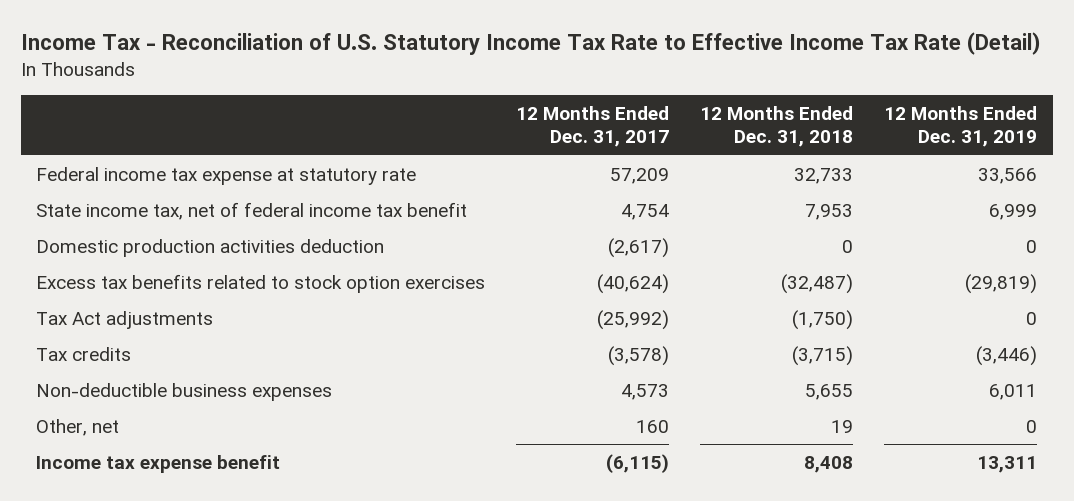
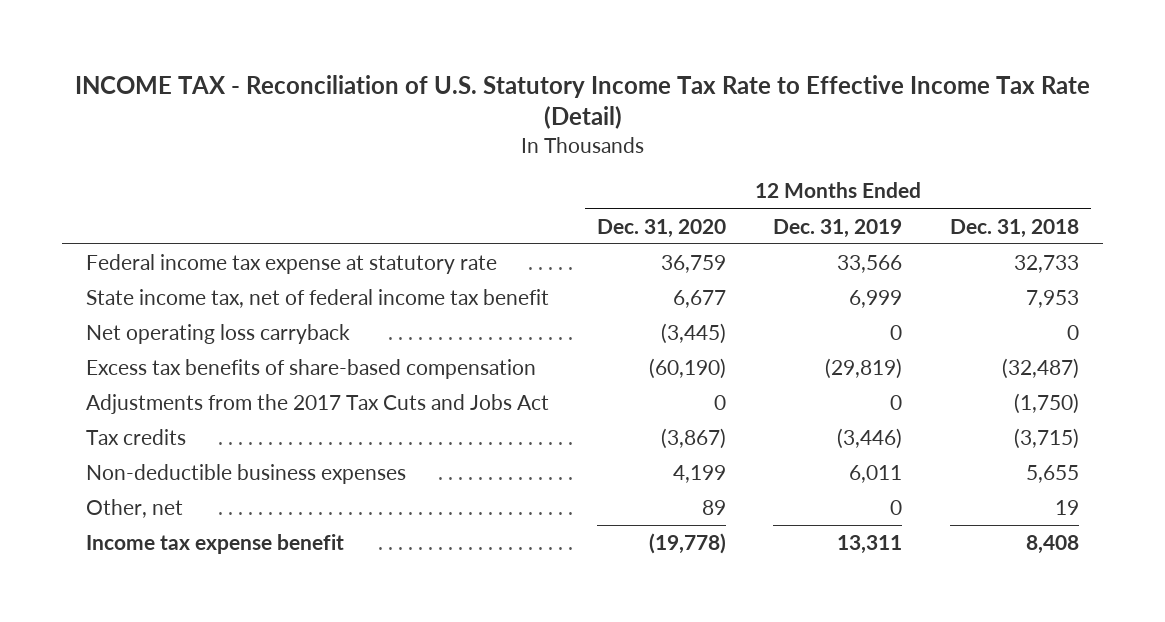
[21,32,1042,56] Income Tax - Reconciliation of U.S. Statutory Income Tax Rate to Effective Income Tax Rate (Detail) -> [74,74,1090,130] INCOME TAX - Reconciliation of U.S. Statutory Income Tax Rate to Effective Income Tax Rate (Detail)
[516,105,670,148] 12 Months Ended Dec. 31, 2017 -> none
none -> [596,218,726,238] Dec. 31, 2020
[36,238,385,257] Domestic production activities deduction -> none
none -> [86,324,351,345] Net operating loss carryback
[36,273,486,293] Excess tax benefits related to stock option exercises -> [86,359,537,380] Excess tax benefits of share-based compensation
[36,310,214,329] Tax Act adjustments -> [86,394,550,415] Adjustments from the 2017 Tax Cuts and Jobs Act

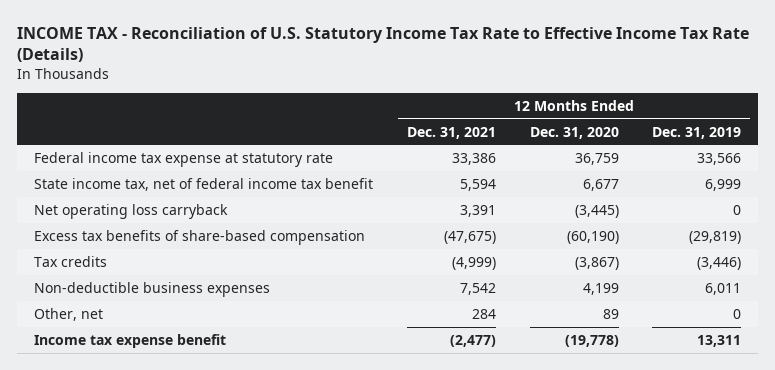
[74,74,1090,130] INCOME TAX - Reconciliation of U.S. Statutory Income Tax Rate to Effective Income Tax Rate (Detail) -> [17,26,750,63] INCOME TAX - Reconciliation of U.S. Statutory Income Tax Rate to Effective Income Tax Rate (Details)
[949,218,1079,238] Dec. 31, 2018 -> none
none -> [406,126,496,139] Dec. 31, 2021
[86,394,550,415] Adjustments from the 2017 Tax Cuts and Jobs Act -> none

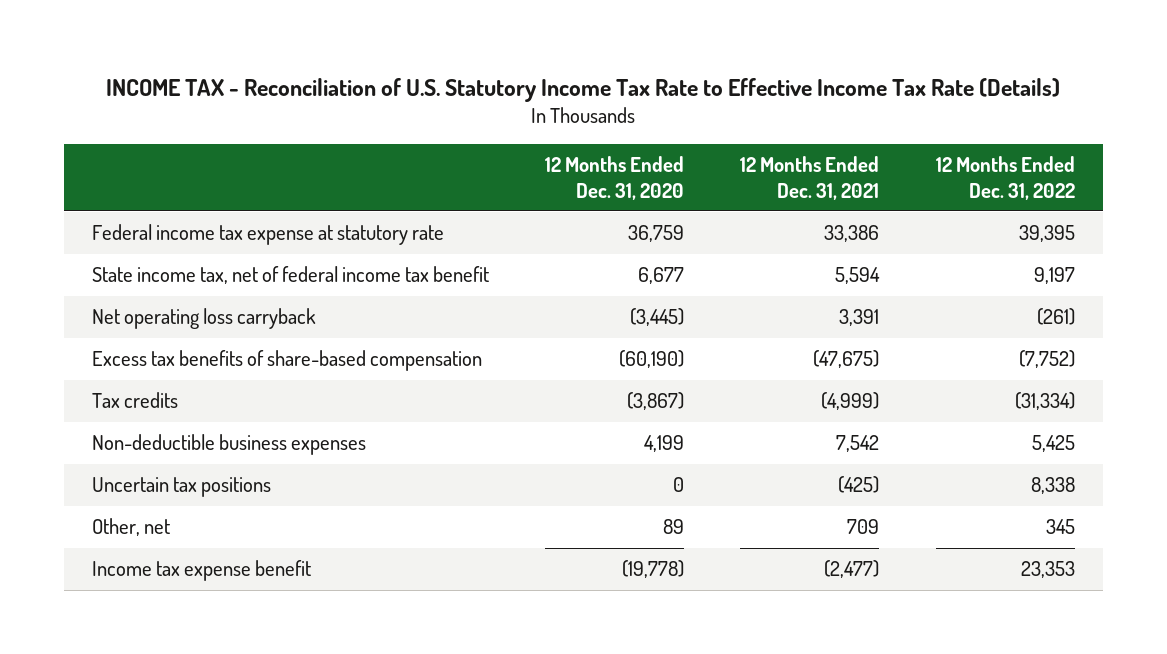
[652,126,742,139] Dec. 31, 2019 -> none
none -> [935,155,1075,200] 12 Months Ended Dec. 31, 2022
none -> [92,477,272,498] Uncertain tax positions
[471,308,496,319] 284 -> [847,519,880,535] 709

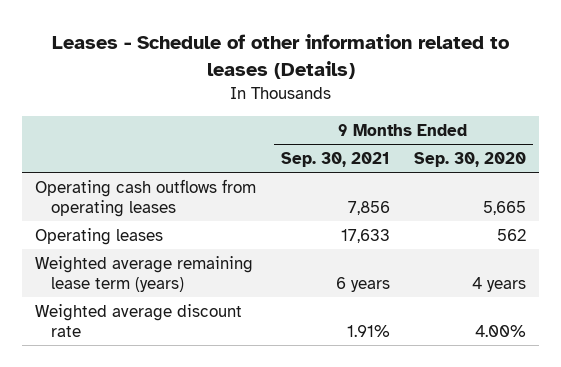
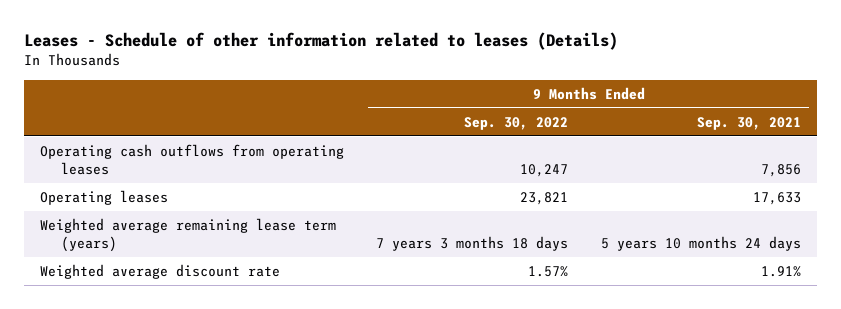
[414,152,527,168] Sep. 30, 2020 -> none
none -> [464,116,569,130] Sep. 30, 2022
[335,277,390,293] 6 years -> [600,235,801,251] 5 years 10 months 24 days

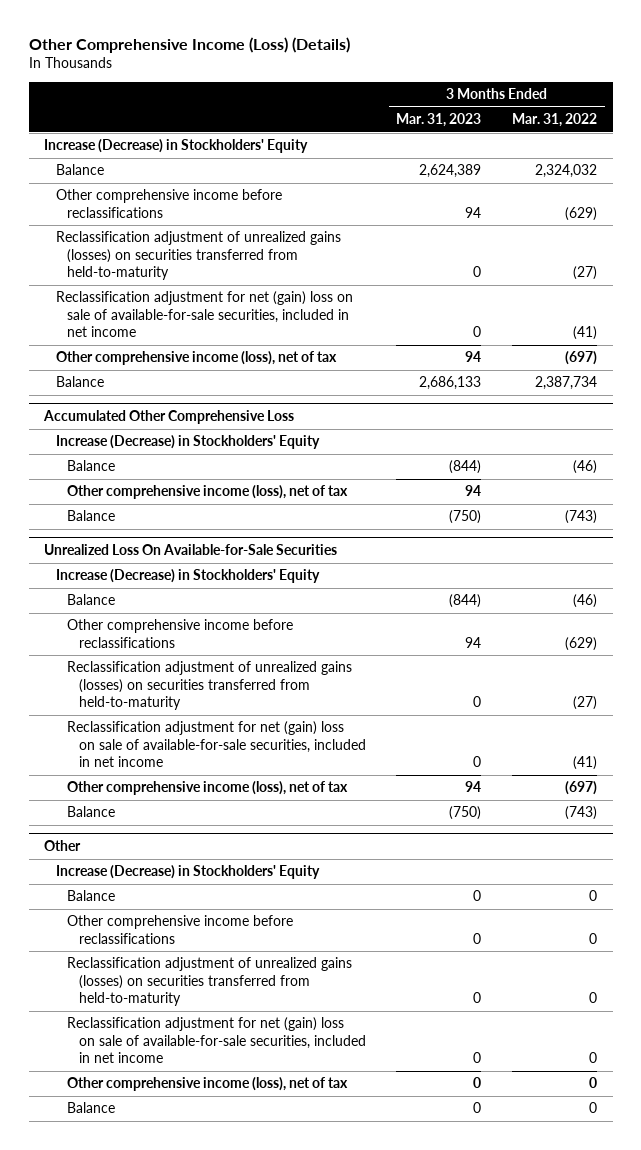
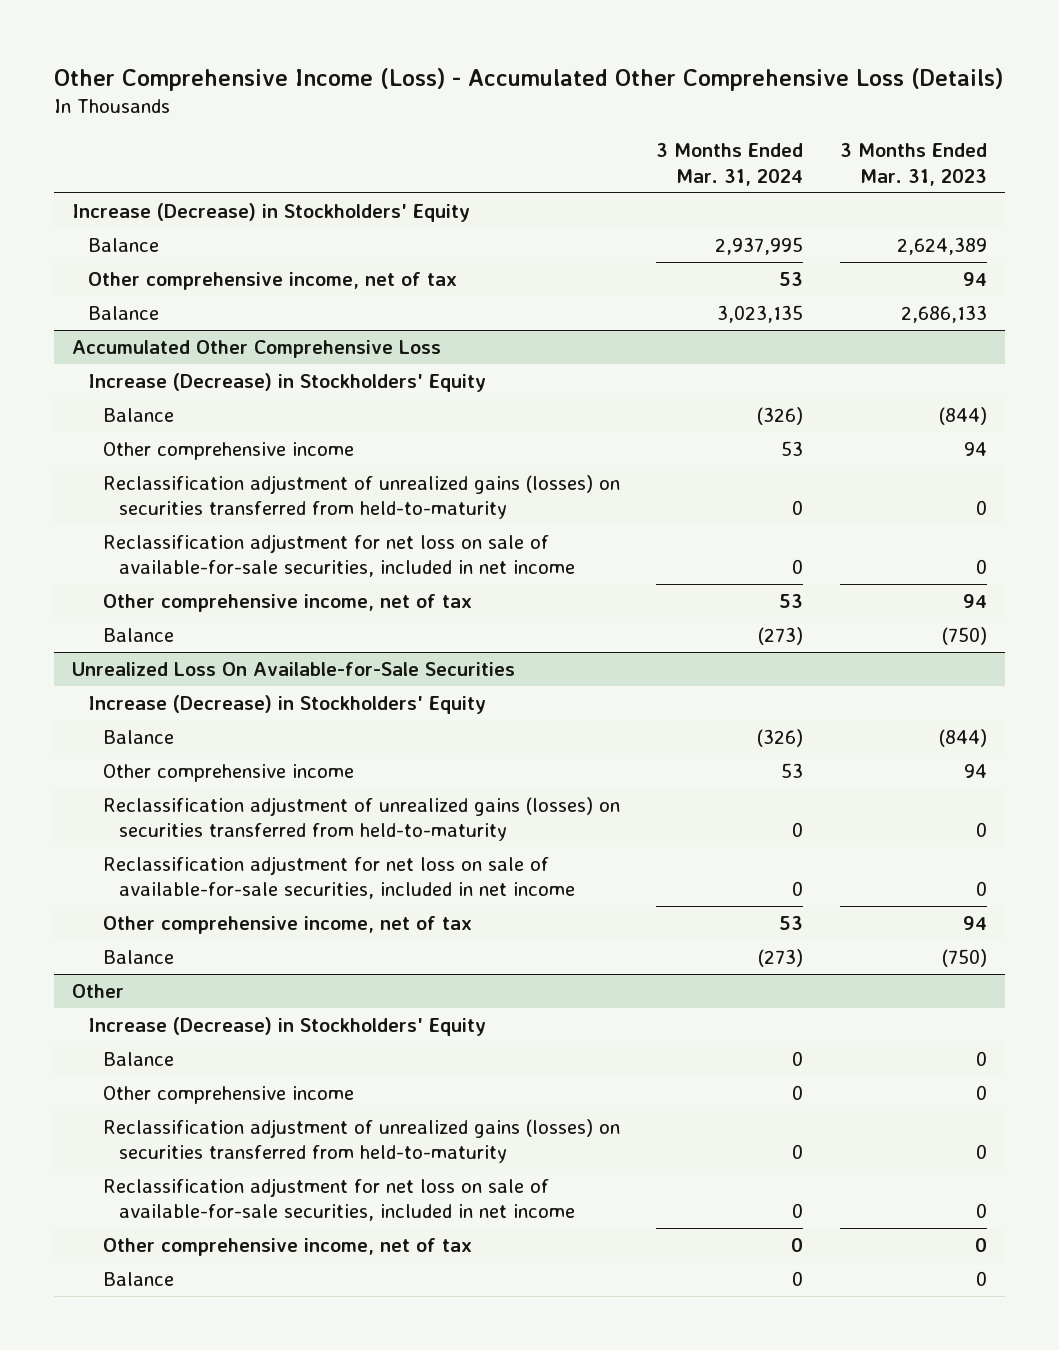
[28,37,350,54] Other Comprehensive Income (Loss) (Details) -> [53,67,1003,91] Other Comprehensive Income (Loss) - Accumulated Other Comprehensive Loss (Details)
[512,113,598,128] Mar. 31, 2022 -> none
none -> [656,143,804,186] 3 Months Ended Mar. 31, 2024
[55,189,282,218] Other comprehensive income before reclassifications -> none
[55,231,341,281] Reclassification adjustment of unrealized gains (losses) on securities transferred from held-to-maturity -> none
[55,291,353,338] Reclassification adjustment for net (gain) loss on sale of available-for-sale securities, included in net income -> none
[55,351,337,366] Other comprehensive income (loss), net of tax -> [87,271,457,290] Other comprehensive income, net of tax
none -> [103,441,355,460] Other comprehensive income
none -> [103,474,621,520] Reclassification adjustment of unrealized gains (losses) on securities transferred from held-to-maturity
none -> [103,533,575,578] Reclassification adjustment for net loss on sale of available-for-sale securities, included in net income
[67,485,349,500] Other comprehensive income (loss), net of tax -> [103,593,473,612] Other comprehensive income, net of tax
[67,619,294,648] Other comprehensive income before reclassifications -> [103,763,355,782] Other comprehensive income
[67,721,366,768] Reclassification adjustment for net (gain) loss on sale of available-for-sale securities, included in net income -> [103,855,575,900] Reclassification adjustment for net loss on sale of available-for-sale securities, included in net income
[67,781,349,796] Other comprehensive income (loss), net of tax -> [103,915,473,934] Other comprehensive income, net of tax
[67,915,294,944] Other comprehensive income before reclassifications -> [103,1085,355,1104] Other comprehensive income
[67,1017,366,1064] Reclassification adjustment for net (gain) loss on sale of available-for-sale securities, included in net income -> [103,1177,575,1222] Reclassification adjustment for net loss on sale of available-for-sale securities, included in net income
[67,1077,349,1092] Other comprehensive income (loss), net of tax -> [103,1237,473,1256] Other comprehensive income, net of tax

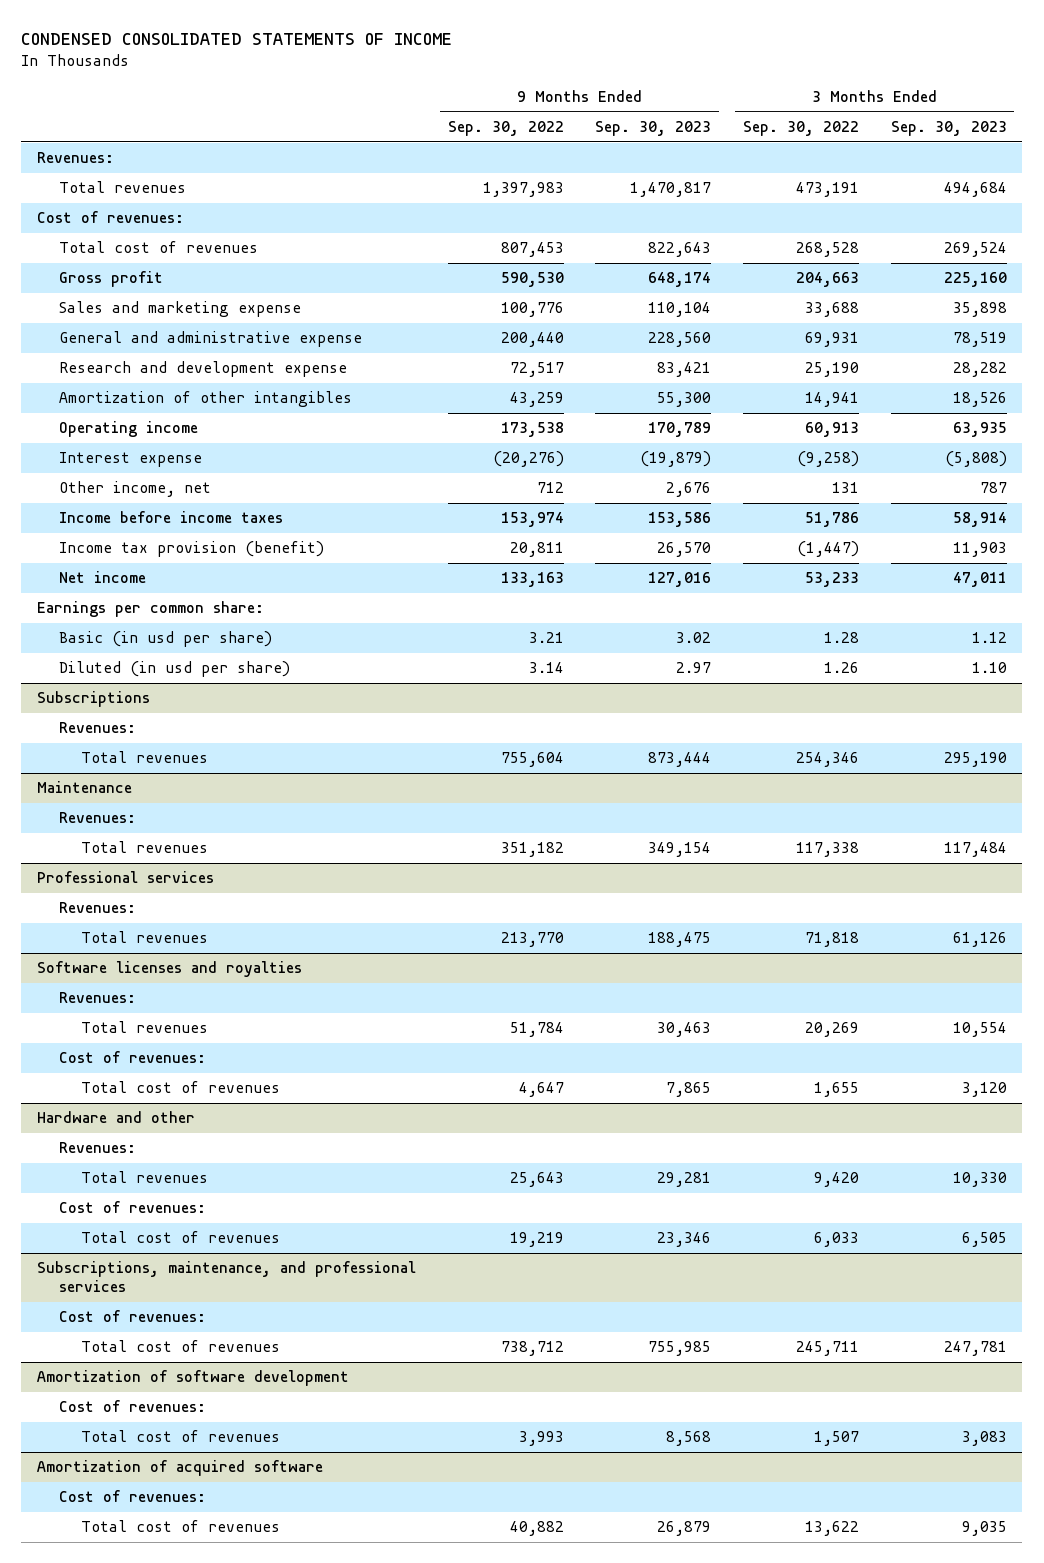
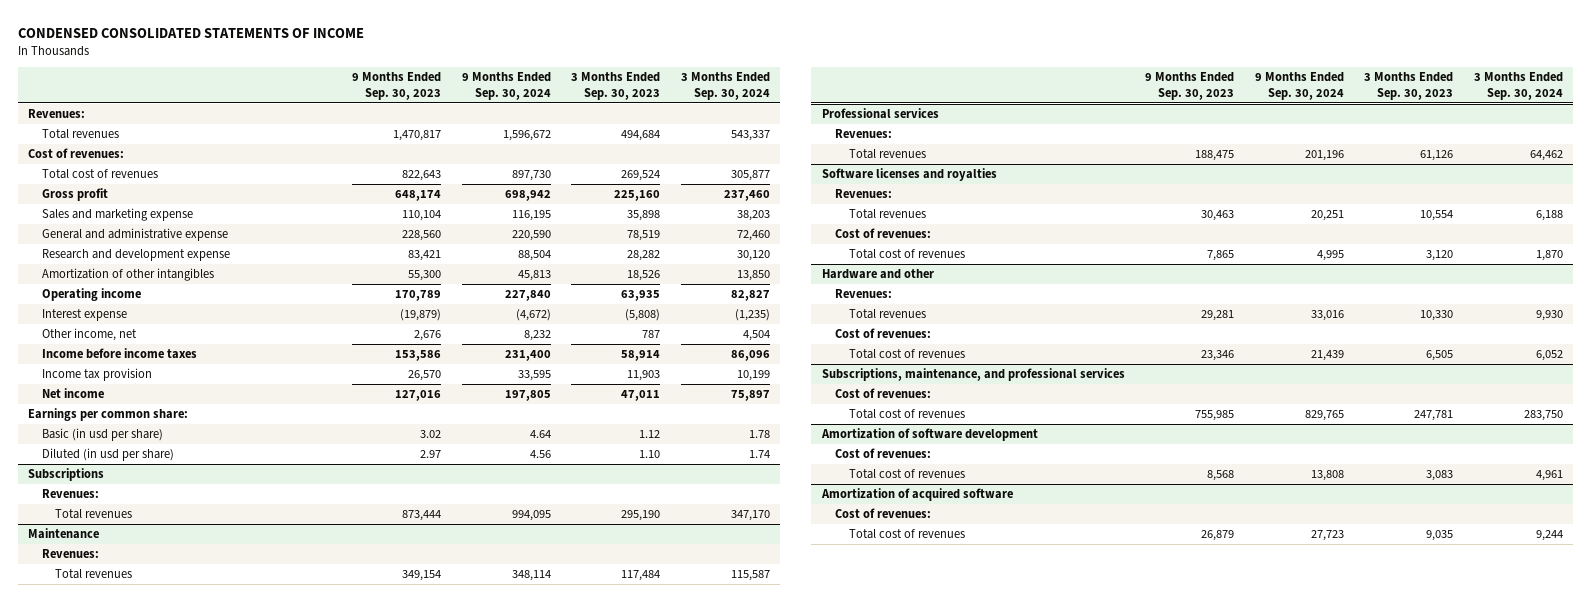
[447,120,564,136] Sep. 30, 2022 -> none
[742,120,859,136] Sep. 30, 2022 -> none
none -> [461,72,551,101] 9 Months Ended Sep. 30, 2024
none -> [680,72,770,101] 3 Months Ended Sep. 30, 2024
[59,541,325,558] Income tax provision (benefit) -> [41,367,152,381] Income tax provision

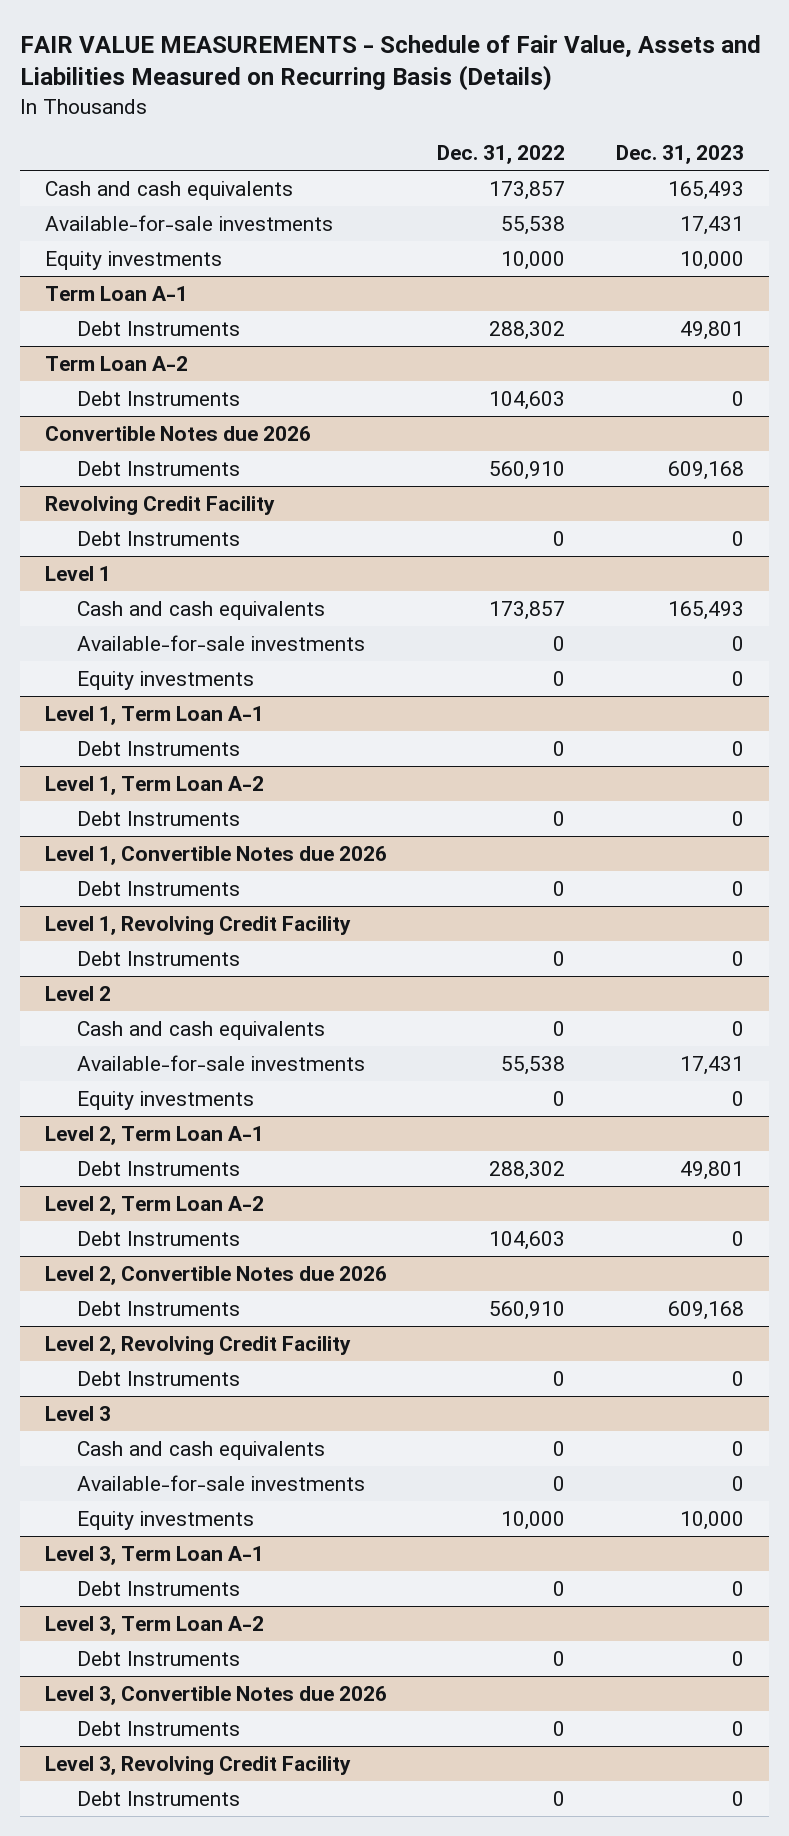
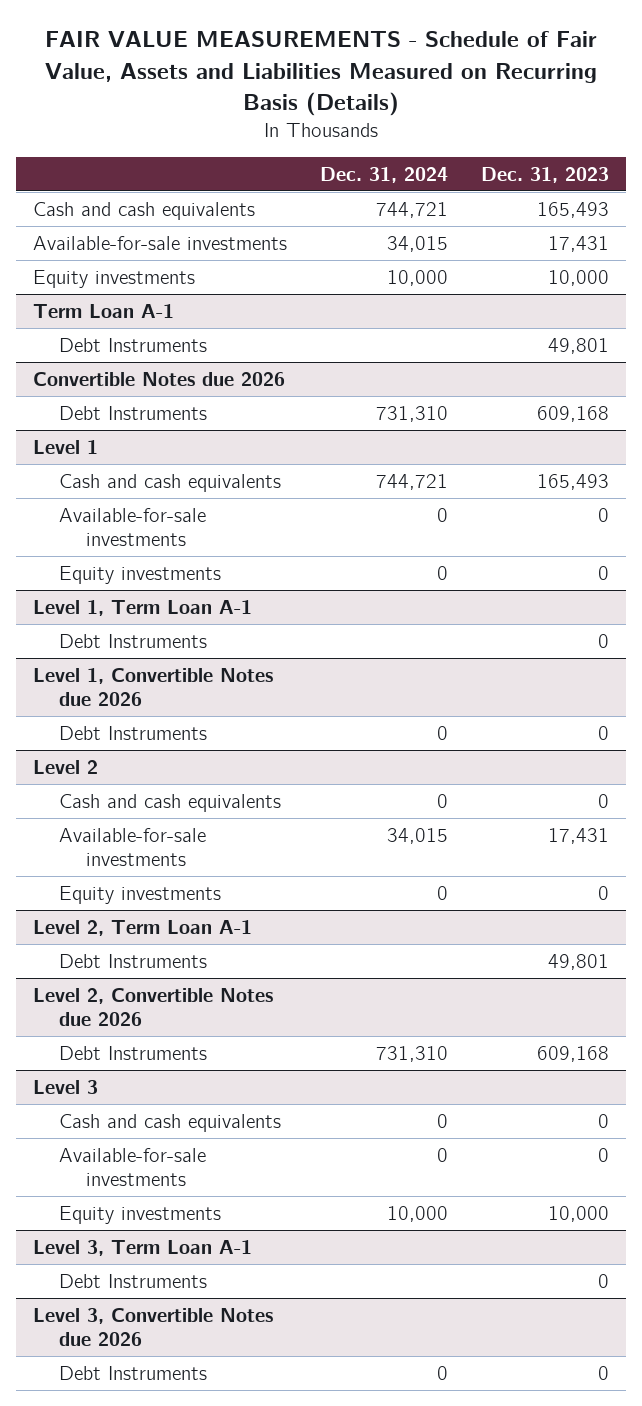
[437,145,566,165] Dec. 31, 2022 -> none
none -> [320,166,449,183] Dec. 31, 2024
[45,356,189,372] Term Loan A-2 -> none
[77,391,241,407] Debt Instruments -> none
[45,496,276,516] Revolving Credit Facility -> none
[77,531,241,547] Debt Instruments -> none
[45,776,265,796] Level 1, Term Loan A-2 -> none
[77,811,241,827] Debt Instruments -> none
[45,916,352,936] Level 1, Revolving Credit Facility -> none
[77,951,241,967] Debt Instruments -> none
[45,1196,265,1216] Level 2, Term Loan A-2 -> none
[77,1231,241,1247] Debt Instruments -> none
[45,1336,352,1356] Level 2, Revolving Credit Facility -> none
[77,1371,241,1387] Debt Instruments -> none
[45,1616,265,1636] Level 3, Term Loan A-2 -> none
[77,1651,241,1667] Debt Instruments -> none
[45,1756,352,1776] Level 3, Revolving Credit Facility -> none
[77,1791,241,1807] Debt Instruments -> none

